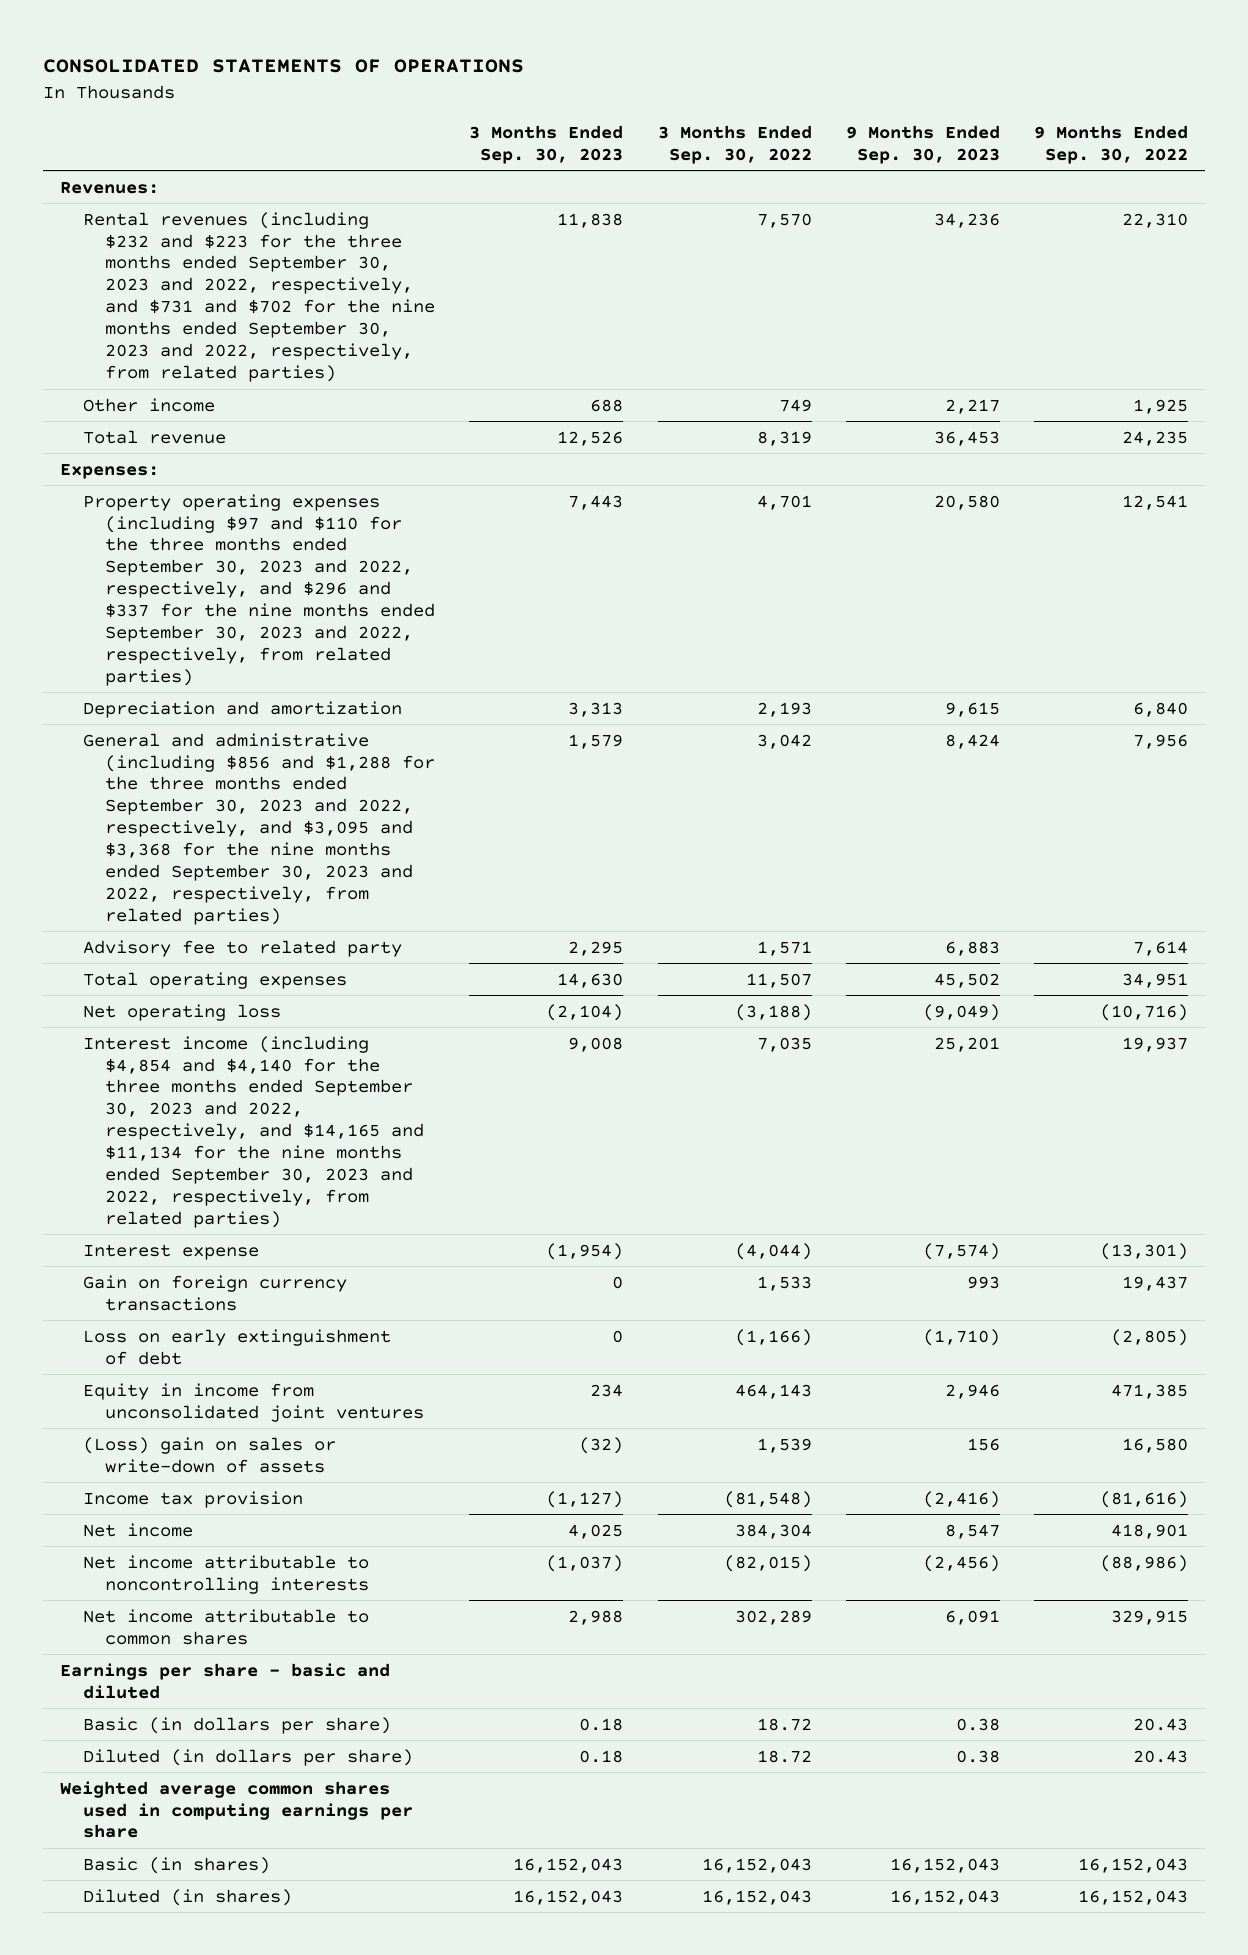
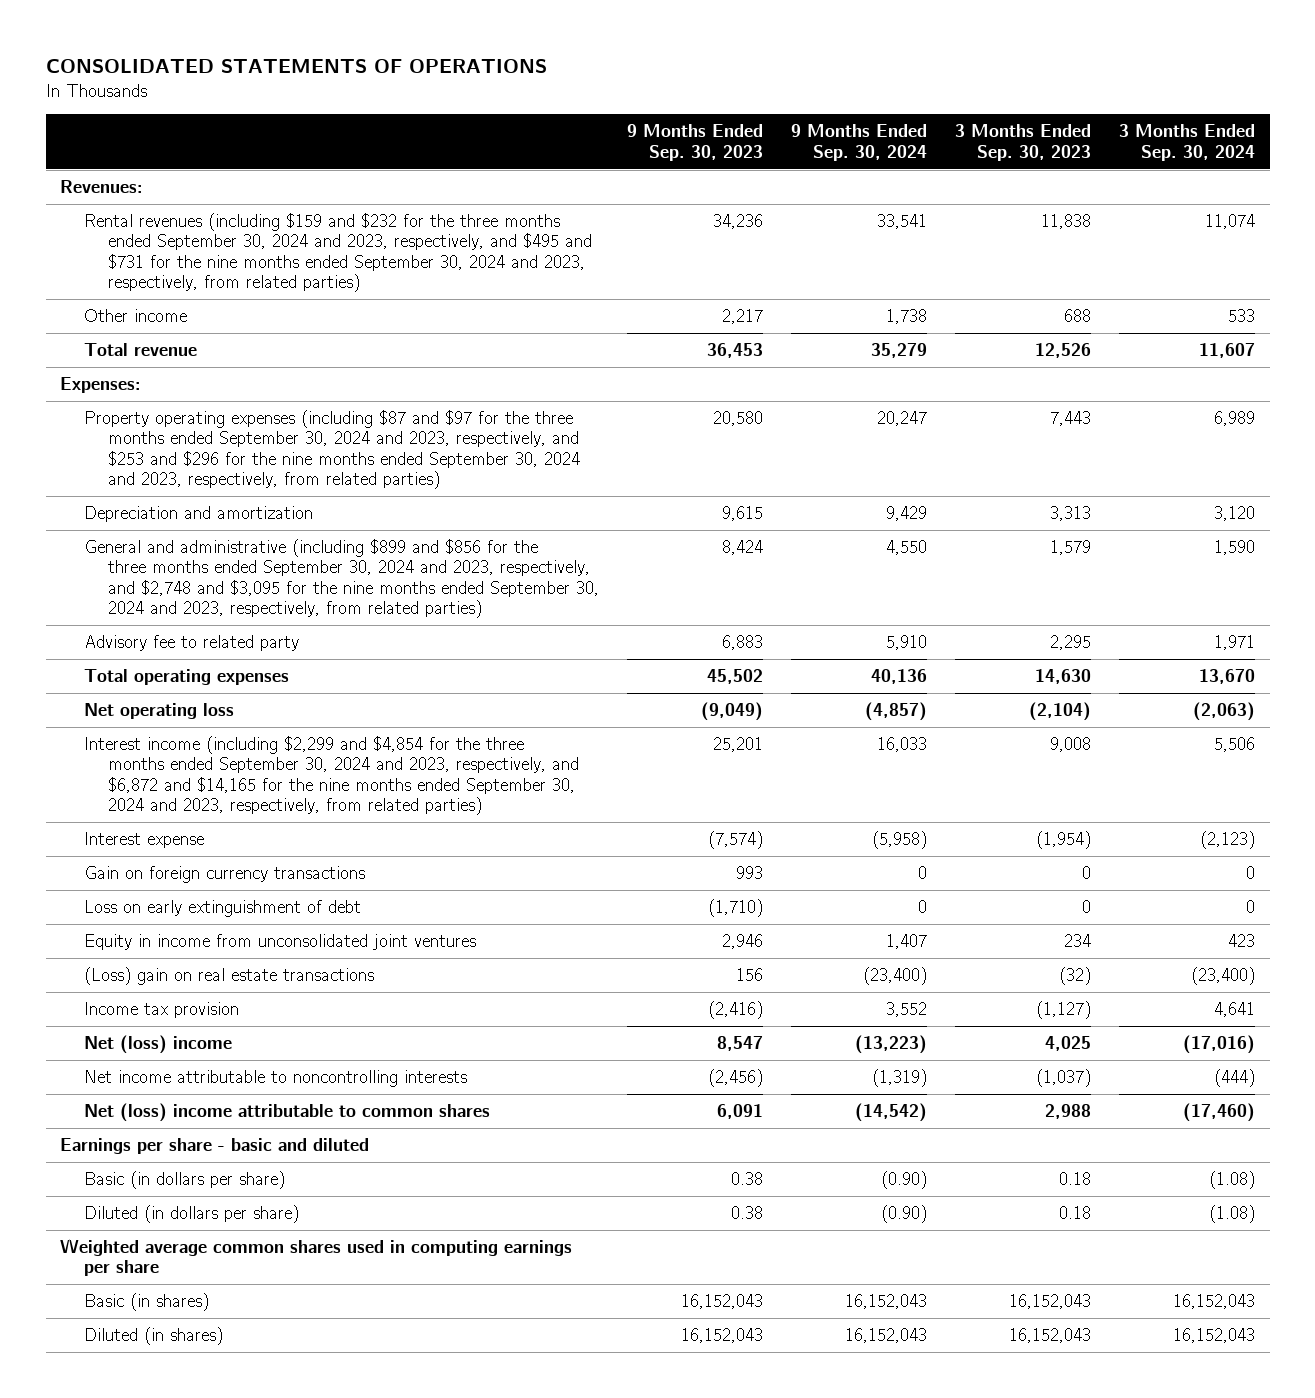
[657,124,812,164] 3 Months Ended Sep. 30, 2022 -> none
[1034,124,1189,164] 9 Months Ended Sep. 30, 2022 -> none
none -> [791,124,928,161] 9 Months Ended Sep. 30, 2024
none -> [1119,124,1256,161] 3 Months Ended Sep. 30, 2024
[82,211,435,382] Rental revenues (including $232 and $223 for the three months ended September 30, 2023 and 2022, respectively, and $731 and $702 for the nine months ended September 30, 2023 and 2022, respectively, from related parties) -> [83,212,592,293] Rental revenues (including $159 and $232 for the three months ended September 30, 2024 and 2023, respectively, and $495 and $731 for the nine months ended September 30, 2024 and 2023, respectively, from related parties)
[82,493,435,686] Property operating expenses (including $97 and $110 for the three months ended September 30, 2023 and 2022, respectively, and $296 and $337 for the nine months ended September 30, 2023 and 2022, respectively, from related parties) -> [83,409,580,490] Property operating expenses (including $87 and $97 for the three months ended September 30, 2024 and 2023, respectively, and $253 and $296 for the nine months ended September 30, 2024 and 2023, respectively, from related parties)
[82,732,435,925] General and administrative (including $856 and $1,288 for the three months ended September 30, 2023 and 2022, respectively, and $3,095 and $3,368 for the nine months ended September 30, 2023 and 2022, respectively, from related parties) -> [83,538,599,619] General and administrative (including $899 and $856 for the three months ended September 30, 2024 and 2023, respectively, and $2,748 and $3,095 for the nine months ended September 30, 2024 and 2023, respectively, from related parties)
[82,1035,424,1228] Interest income (including $4,854 and $4,140 for the three months ended September 30, 2023 and 2022, respectively, and $14,165 and $11,134 for the nine months ended September 30, 2023 and 2022, respectively, from related parties) -> [83,735,579,816] Interest income (including $2,299 and $4,854 for the three months ended September 30, 2024 and 2023, respectively, and $6,872 and $14,165 for the nine months ended September 30, 2024 and 2023, respectively, from related parties)
[82,1436,336,1473] (Loss) gain on sales or write-down of assets -> [83,966,374,985] (Loss) gain on real estate transactions
[82,1522,193,1537] Net income -> [83,1034,232,1054] Net (loss) income
[82,1608,369,1645] Net income attributable to common shares -> [83,1102,490,1122] Net (loss) income attributable to common shares

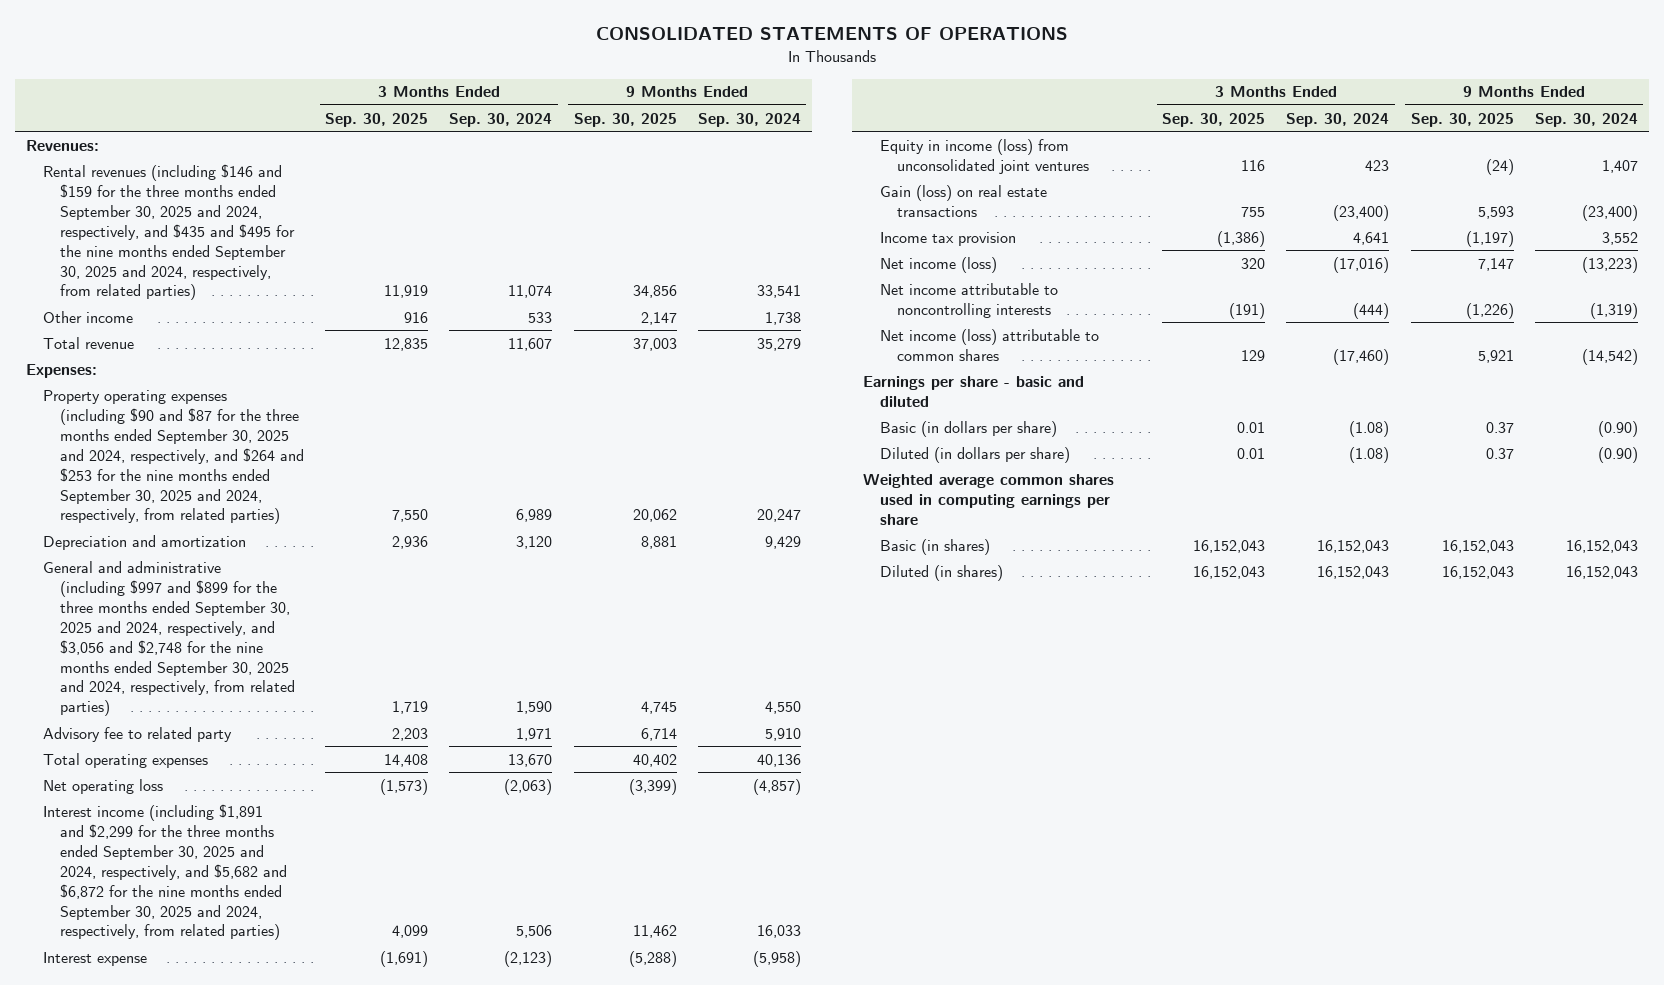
[626,124,763,161] 9 Months Ended Sep. 30, 2023 -> none
[955,124,1092,161] 3 Months Ended Sep. 30, 2023 -> none
none -> [324,112,428,127] Sep. 30, 2025
none -> [573,112,677,127] Sep. 30, 2025
[83,212,592,293] Rental revenues (including $159 and $232 for the three months ended September 30, 2024 and 2023, respectively, and $495 and $731 for the nine months ended September 30, 2024 and 2023, respectively, from related parties) -> [42,163,295,301] Rental revenues (including $146 and $159 for the three months ended September 30, 2025 and 2024, respectively, and $435 and $495 for the nine months ended September 30, 2025 and 2024, respectively, from related parties)
[83,409,580,490] Property operating expenses (including $87 and $97 for the three months ended September 30, 2024 and 2023, respectively, and $253 and $296 for the nine months ended September 30, 2024 and 2023, respectively, from related parties) -> [42,389,304,525] Property operating expenses (including $90 and $87 for the three months ended September 30, 2025 and 2024, respectively, and $264 and $253 for the nine months ended September 30, 2025 and 2024, respectively, from related parties)
[83,538,599,619] General and administrative (including $899 and $856 for the three months ended September 30, 2024 and 2023, respectively, and $2,748 and $3,095 for the nine months ended September 30, 2024 and 2023, respectively, from related parties) -> [42,560,295,717] General and administrative (including $997 and $899 for the three months ended September 30, 2025 and 2024, respectively, and $3,056 and $2,748 for the nine months ended September 30, 2025 and 2024, respectively, from related parties)
[83,735,579,816] Interest income (including $2,299 and $4,854 for the three months ended September 30, 2024 and 2023, respectively, and $6,872 and $14,165 for the nine months ended September 30, 2024 and 2023, respectively, from related parties) -> [42,803,287,941] Interest income (including $1,891 and $2,299 for the three months ended September 30, 2025 and 2024, respectively, and $5,682 and $6,872 for the nine months ended September 30, 2025 and 2024, respectively, from related parties)
[83,865,365,883] Gain on foreign currency transactions -> none
[83,899,361,917] Loss on early extinguishment of debt -> none
[83,933,476,950] Equity in income from unconsolidated joint ventures -> [879,138,1089,174] Equity in income (loss) from unconsolidated joint ventures
[83,966,374,985] (Loss) gain on real estate transactions -> [879,184,1047,217] Gain (loss) on real estate transactions
[83,1034,232,1054] Net (loss) income -> [879,256,997,273] Net income (loss)
[83,1102,490,1122] Net (loss) income attributable to common shares -> [879,328,1099,361] Net income (loss) attributable to common shares

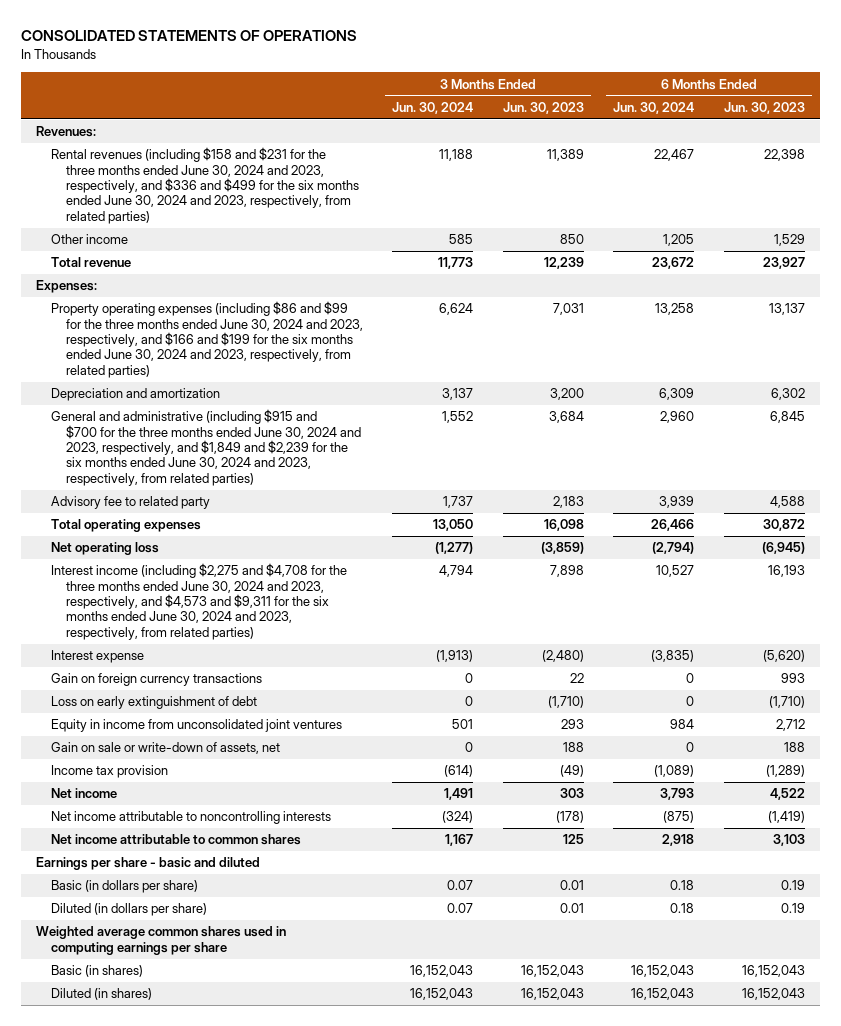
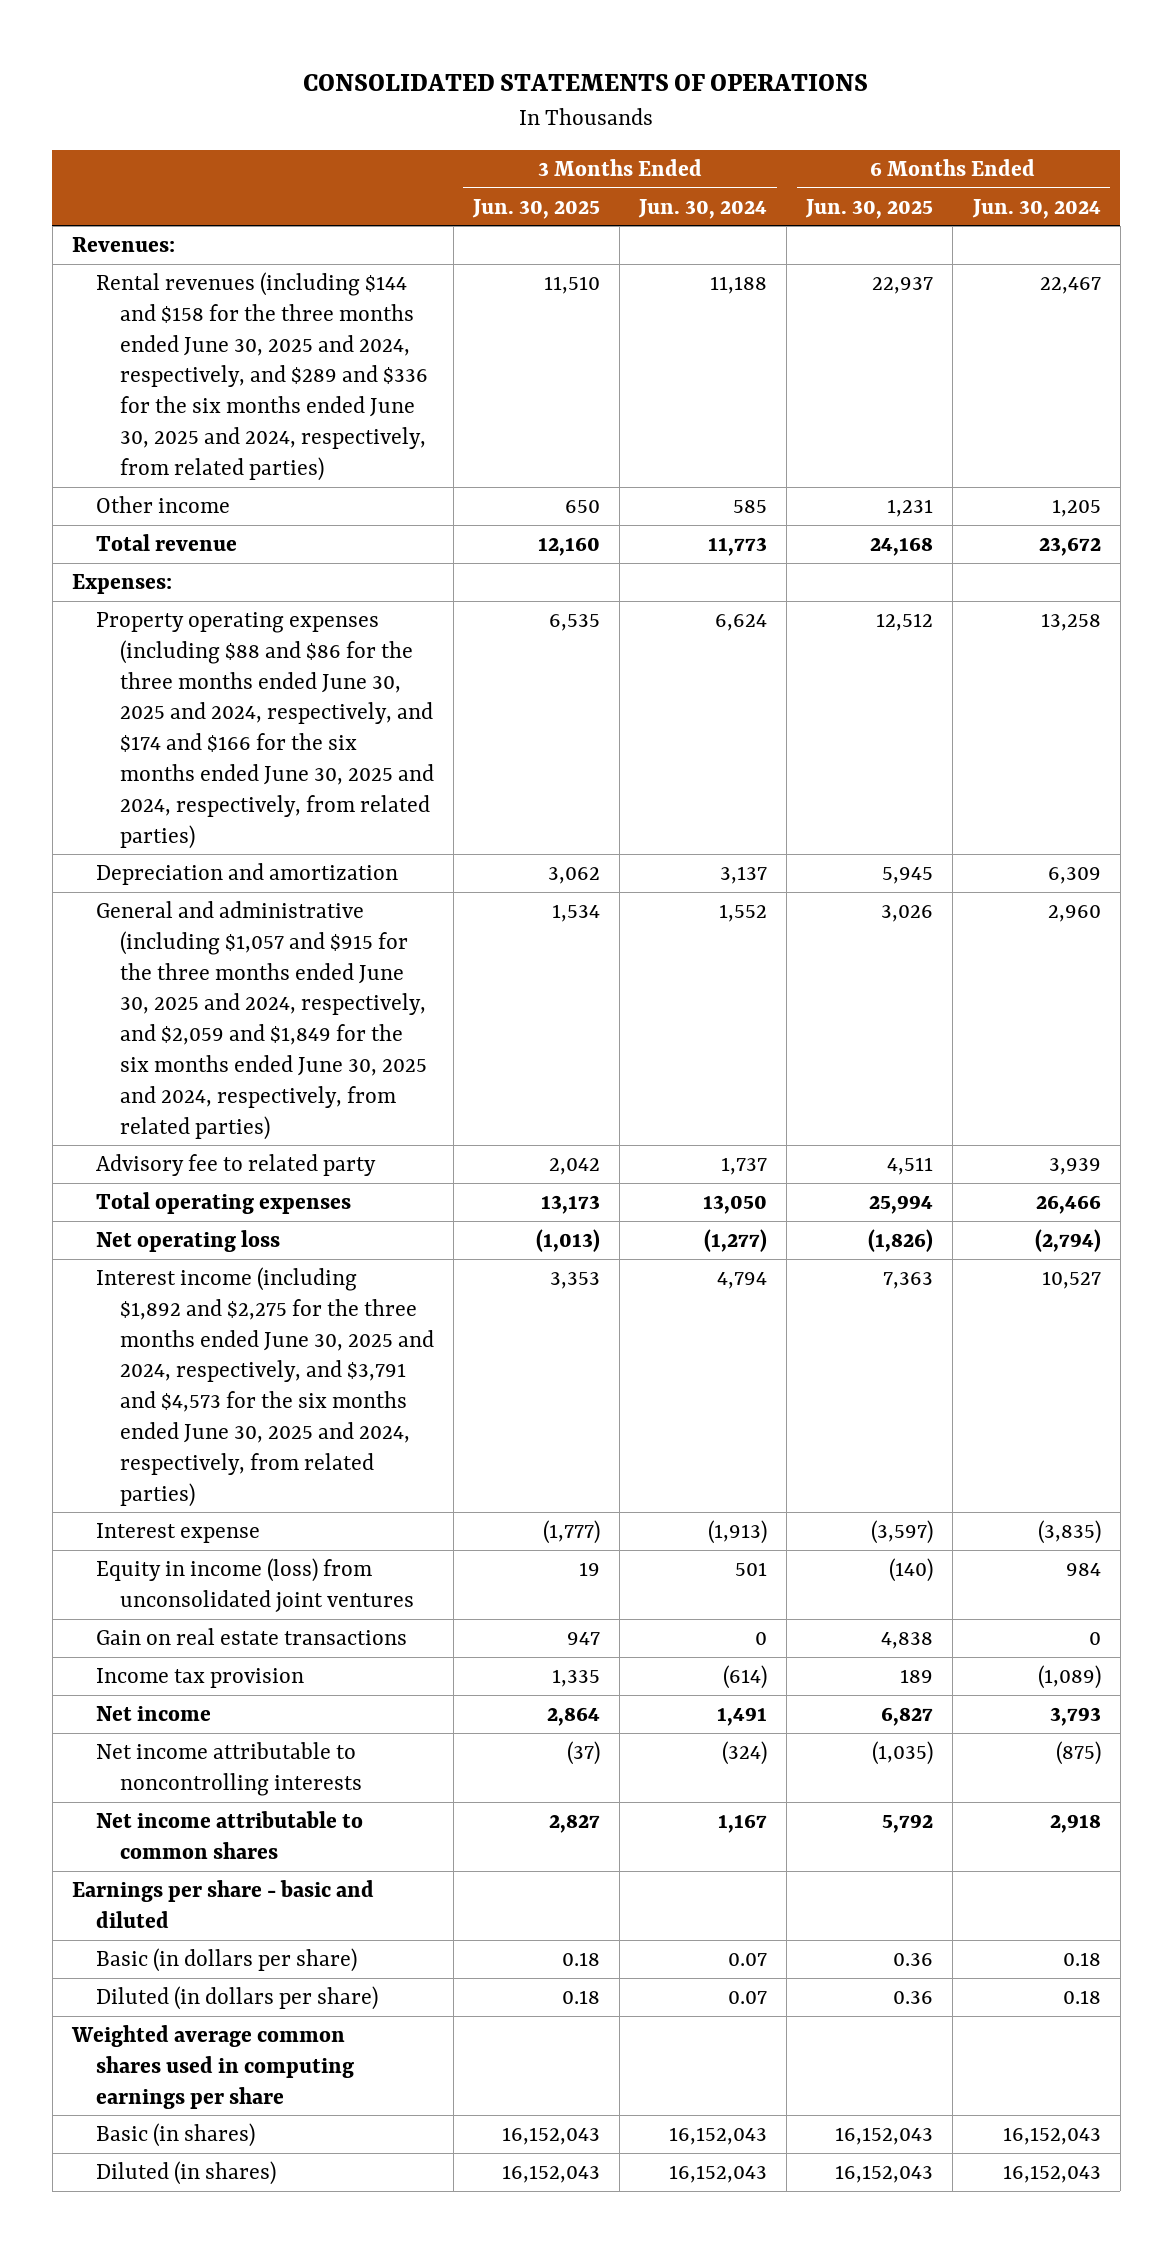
[502,101,584,114] Jun. 30, 2023 -> none
[724,101,806,114] Jun. 30, 2023 -> none
none -> [471,198,600,219] Jun. 30, 2025
none -> [805,198,934,219] Jun. 30, 2025
[50,147,359,224] Rental revenues (including $158 and $231 for the three months ended June 30, 2024 and 2023, respectively, and $336 and $499 for the six months ended June 30, 2024 and 2023, respectively, from related parties) -> [95,272,428,481] Rental revenues (including $144 and $158 for the three months ended June 30, 2025 and 2024, respectively, and $289 and $336 for the six months ended June 30, 2025 and 2024, respectively, from related parties)
[50,301,363,378] Property operating expenses (including $86 and $99 for the three months ended June 30, 2024 and 2023, respectively, and $166 and $199 for the six months ended June 30, 2024 and 2023, respectively, from related parties) -> [95,612,434,849] Property operating expenses (including $88 and $86 for the three months ended June 30, 2025 and 2024, respectively, and $174 and $166 for the six months ended June 30, 2025 and 2024, respectively, from related parties)
[50,409,361,486] General and administrative (including $915 and $700 for the three months ended June 30, 2024 and 2023, respectively, and $1,849 and $2,239 for the six months ended June 30, 2024 and 2023, respectively, from related parties) -> [95,901,427,1140] General and administrative (including $1,057 and $915 for the three months ended June 30, 2025 and 2024, respectively, and $2,059 and $1,849 for the six months ended June 30, 2025 and 2024, respectively, from related parties)
[50,563,347,640] Interest income (including $2,275 and $4,708 for the three months ended June 30, 2024 and 2023, respectively, and $4,573 and $9,311 for the six months ended June 30, 2024 and 2023, respectively, from related parties) -> [95,1267,434,1507] Interest income (including $1,892 and $2,275 for the three months ended June 30, 2025 and 2024, respectively, and $3,791 and $4,573 for the six months ended June 30, 2025 and 2024, respectively, from related parties)
[50,673,262,687] Gain on foreign currency transactions -> none
[50,696,257,710] Loss on early extinguishment of debt -> none
[50,742,280,755] Gain on sale or write-down of assets, net -> none
[50,719,342,733] Equity in income from unconsolidated joint ventures -> [95,1558,414,1612] Equity in income (loss) from unconsolidated joint ventures
none -> [95,1628,407,1646] Gain on real estate transactions

